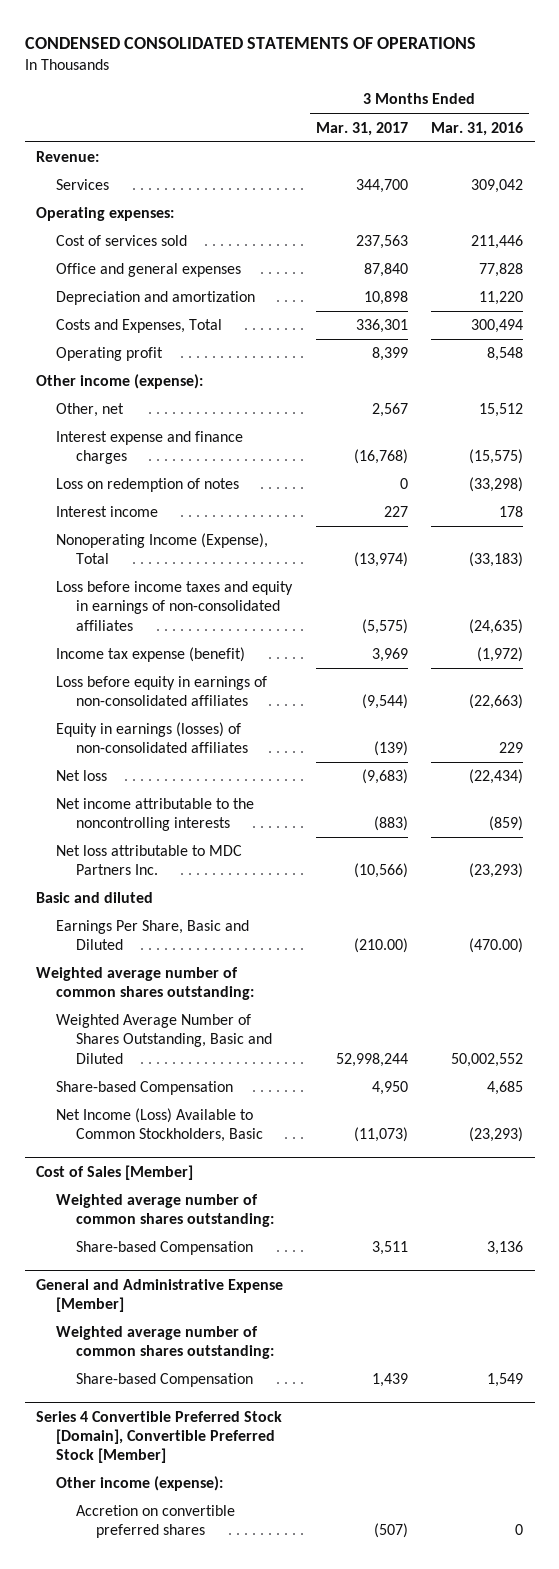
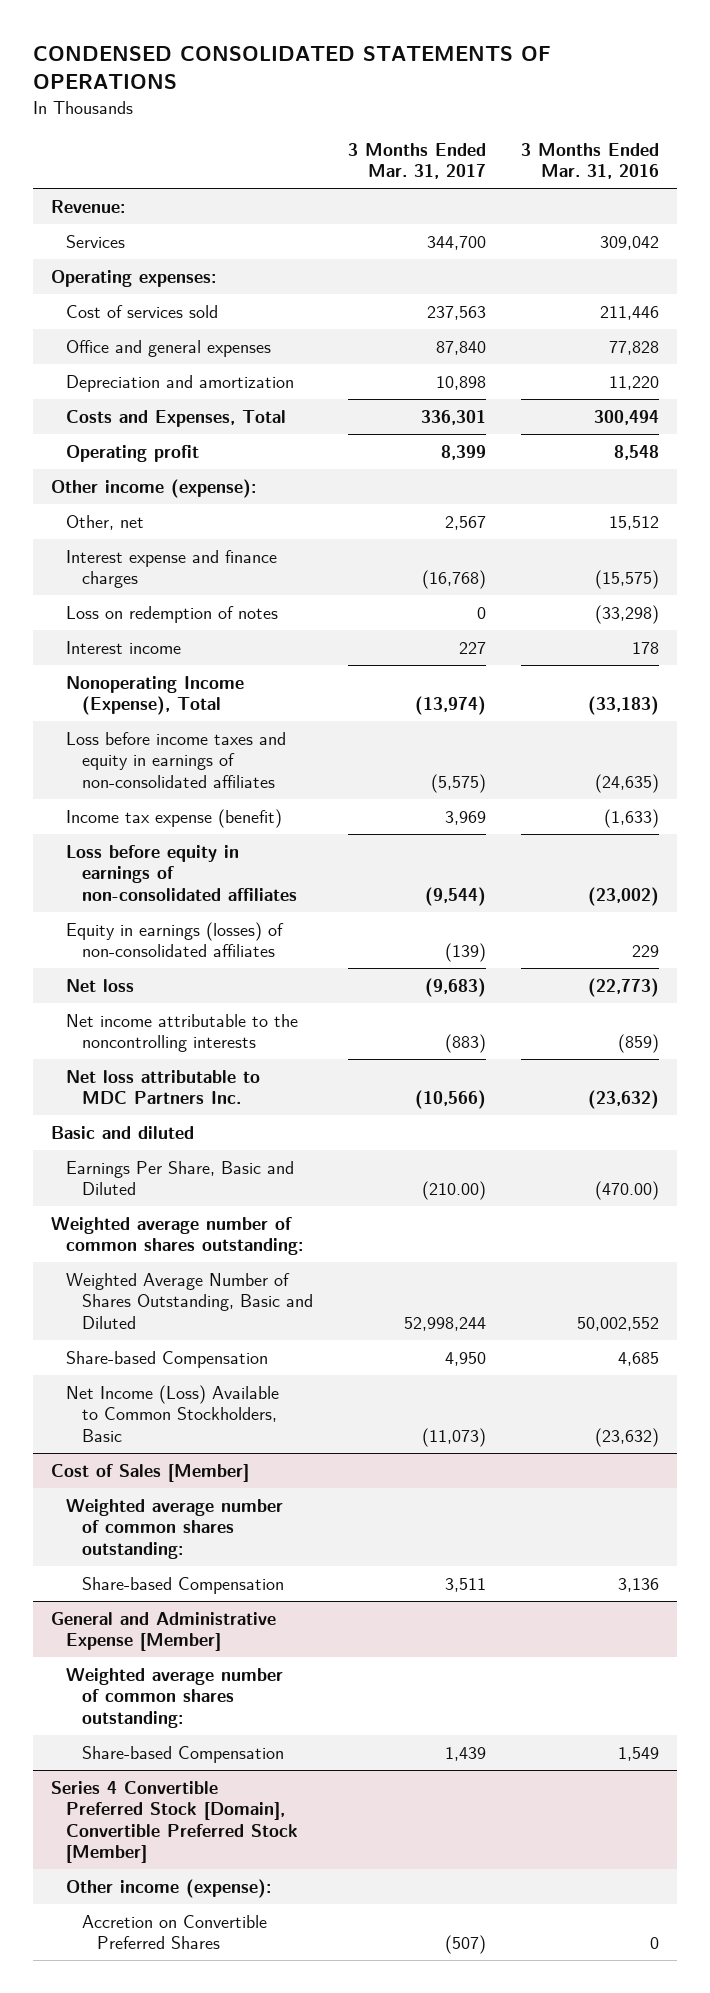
[477,647,524,663] (1,972) -> [604,808,660,828] (1,633)
[469,694,524,710] (22,663) -> [588,886,660,906] (23,002)
[469,769,524,785] (22,434) -> [588,977,660,997] (22,773)
[469,863,524,879] (23,293) -> [588,1090,660,1110] (23,632)
[469,1127,524,1143] (23,293) -> [595,1427,660,1447] (23,632)
[76,1505,236,1539] Accretion on convertible preferred shares -> [81,1914,267,1950] Accretion on Convertible Preferred Shares

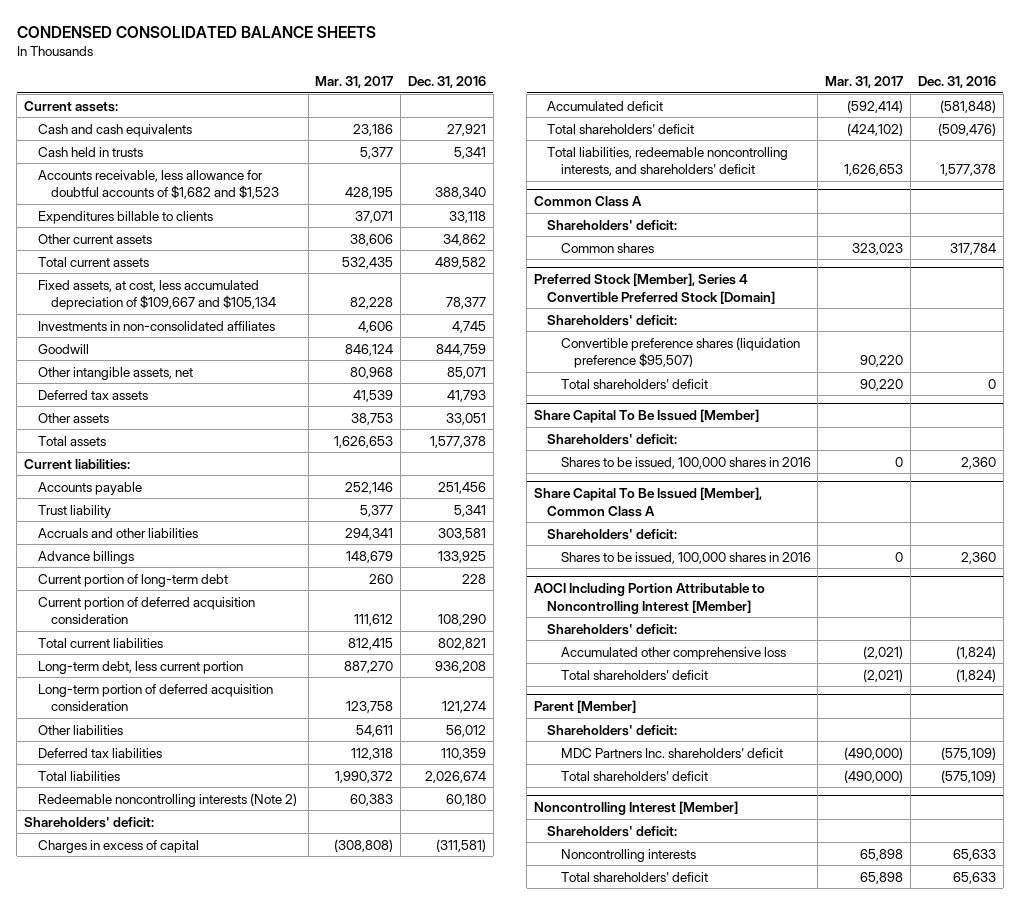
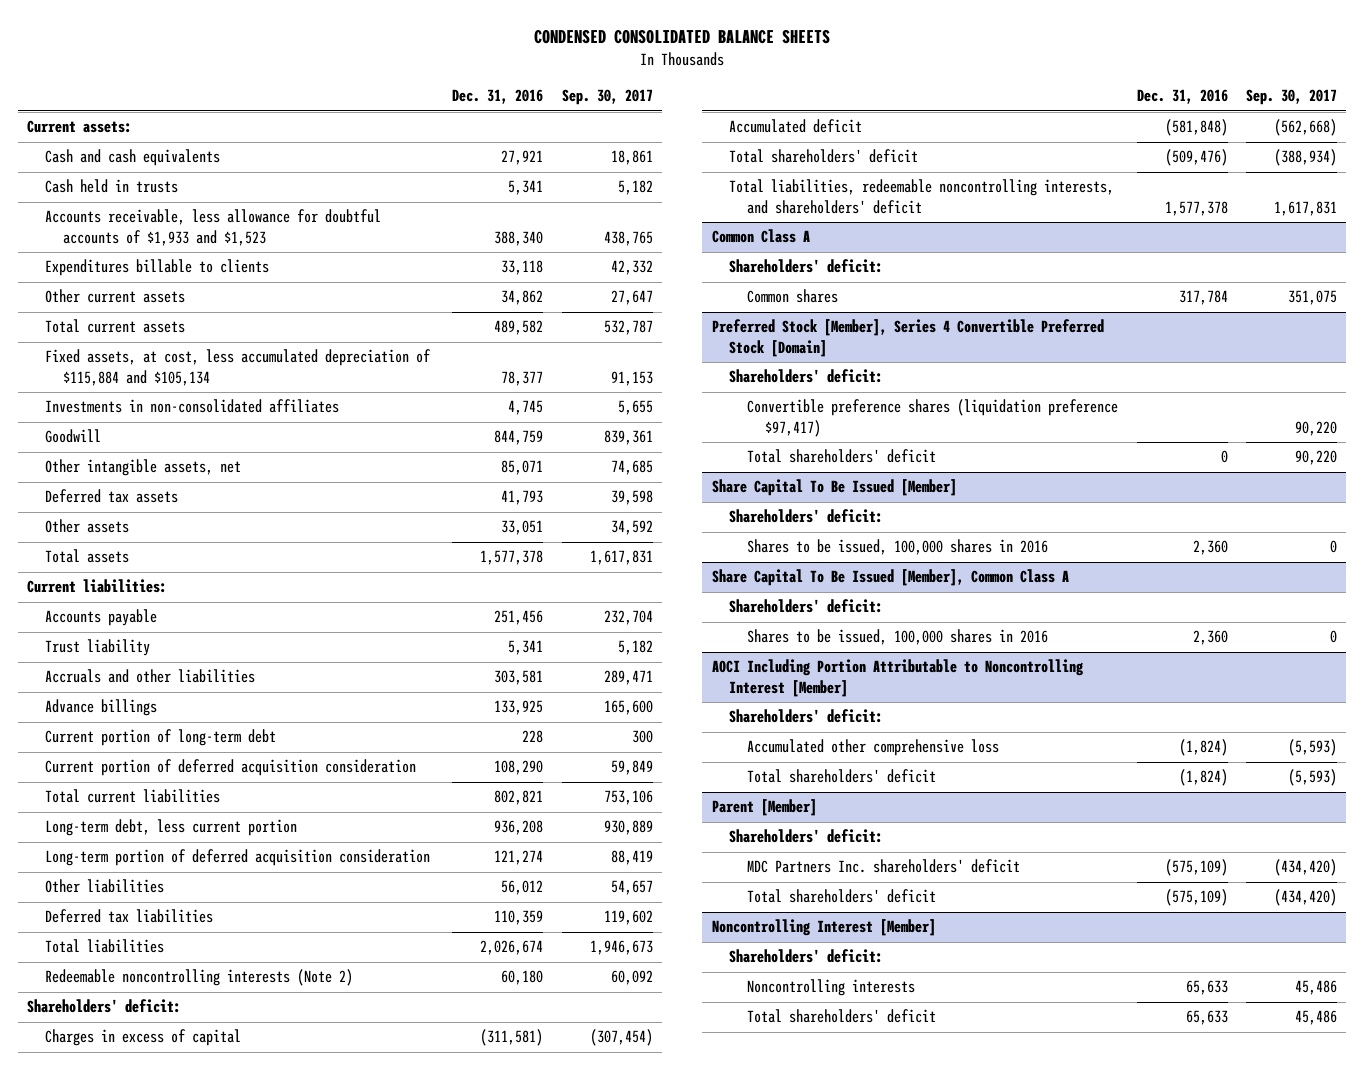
[315,75,394,88] Mar. 31, 2017 -> none
none -> [561,89,653,106] Sep. 30, 2017
[37,169,279,199] Accounts receivable, less allowance for doubtful accounts of $1,682 and $1,523 -> [45,209,382,246] Accounts receivable, less allowance for doubtful accounts of $1,933 and $1,523
[37,279,276,310] Fixed assets, at cost, less accumulated depreciation of $109,667 and $105,134 -> [45,349,432,386] Fixed assets, at cost, less accumulated depreciation of $115,884 and $105,134
[560,336,800,368] Convertible preference shares (liquidation preference $95,507) -> [747,399,1119,437] Convertible preference shares (liquidation preference $97,417)

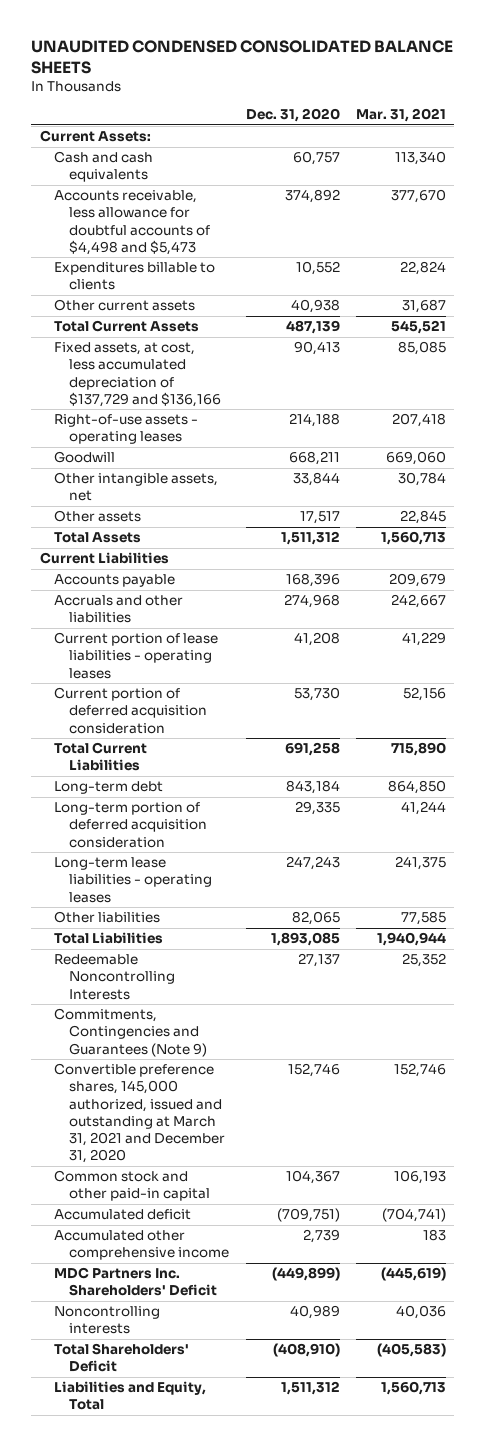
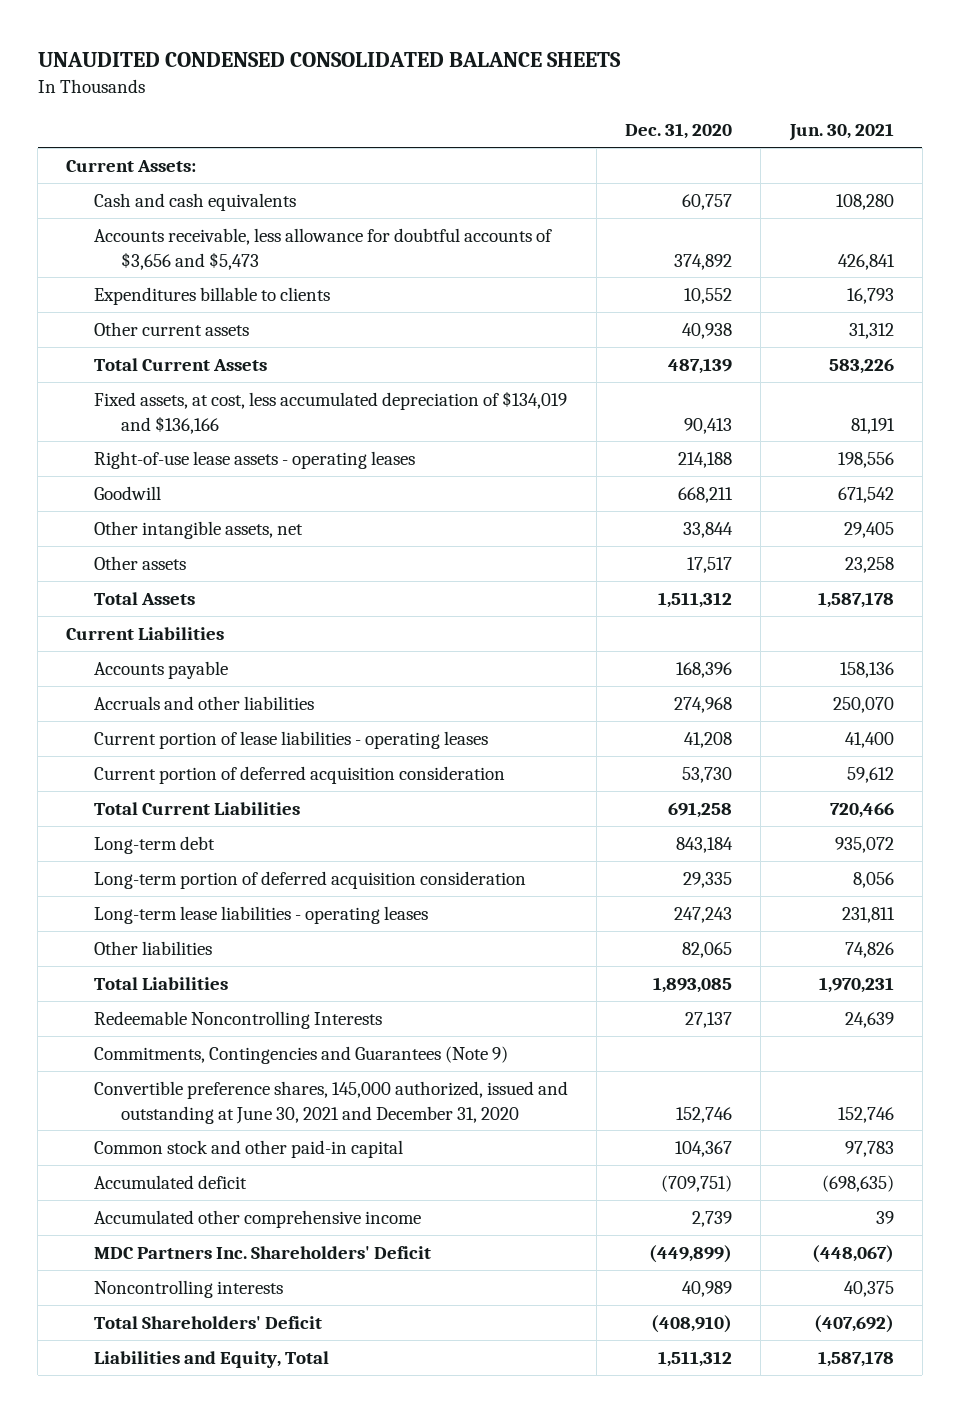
[356,108,447,123] Mar. 31, 2021 -> none
none -> [788,123,894,142] Jun. 30, 2021
[54,190,211,255] Accounts receivable, less allowance for doubtful accounts of $4,498 and $5,473 -> [93,227,552,270] Accounts receivable, less allowance for doubtful accounts of $3,656 and $5,473
[54,342,222,407] Fixed assets, at cost, less accumulated depreciation of $137,729 and $136,166 -> [93,390,567,434] Fixed assets, at cost, less accumulated depreciation of $134,019 and $136,166
[54,414,199,445] Right-of-use assets - operating leases -> [93,450,415,469] Right-of-use lease assets - operating leases
[54,1063,226,1164] Convertible preference shares, 145,000 authorized, issued and outstanding at March 31, 2021 and December 31, 2020 -> [93,1080,568,1124] Convertible preference shares, 145,000 authorized, issued and outstanding at June 30, 2021 and December 31, 2020

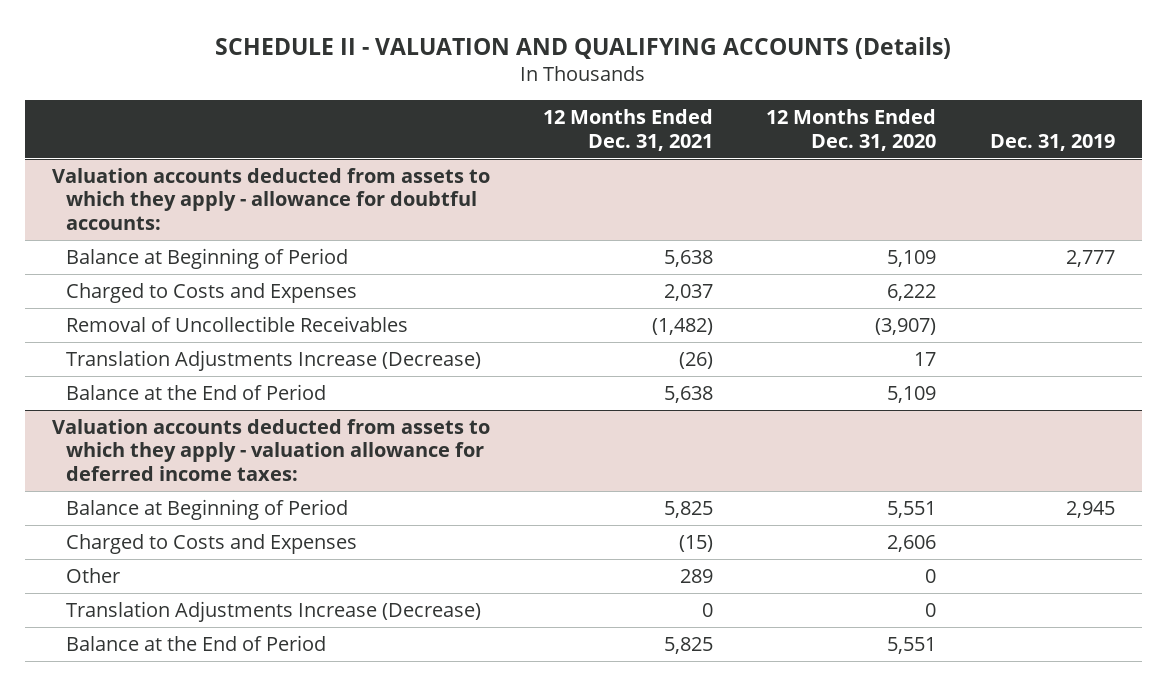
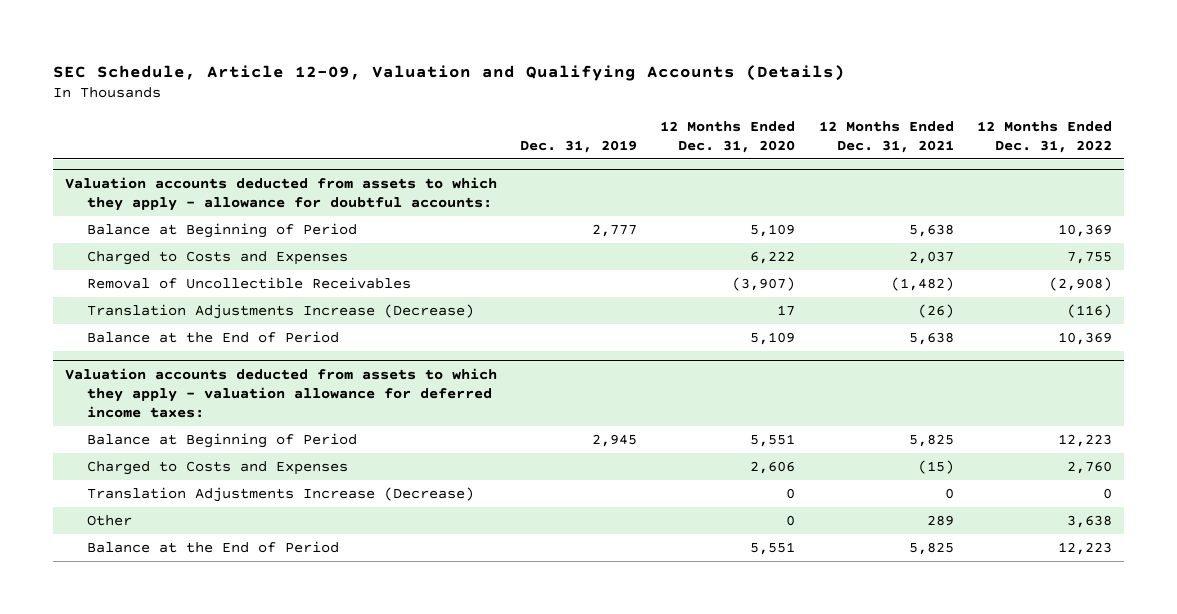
[215,36,952,59] SCHEDULE II - VALUATION AND QUALIFYING ACCOUNTS (Details) -> [52,64,845,81] SEC Schedule, Article 12-09, Valuation and Qualifying Accounts (Details)
none -> [977,120,1113,153] 12 Months Ended Dec. 31, 2022
[65,567,120,583] Other -> [87,514,133,526] Other

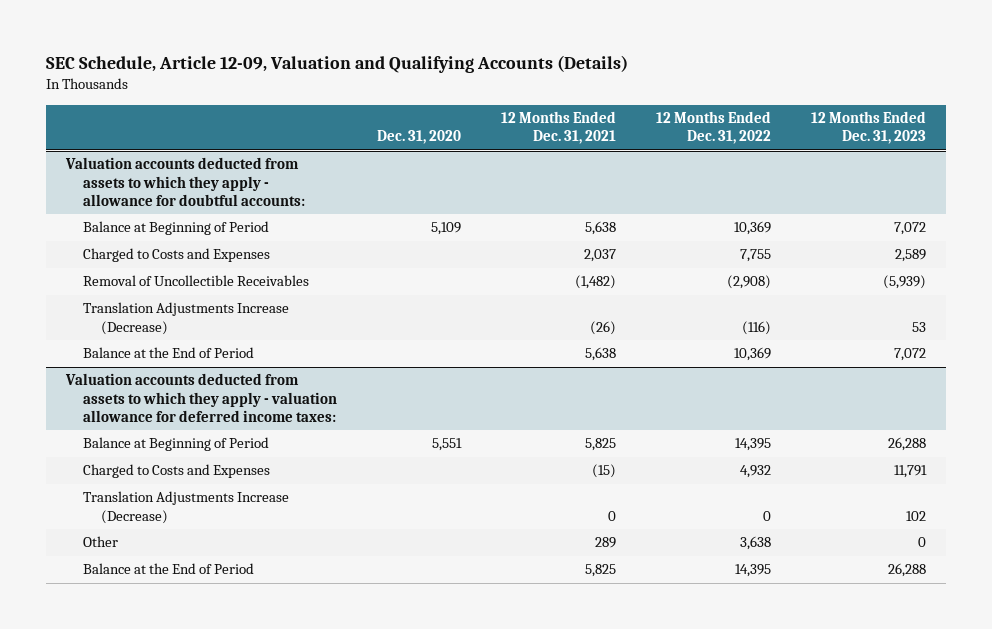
[520,139,638,153] Dec. 31, 2019 -> none
[660,120,796,153] 12 Months Ended Dec. 31, 2020 -> none
none -> [377,130,462,145] Dec. 31, 2020
none -> [811,111,927,145] 12 Months Ended Dec. 31, 2023
[1058,433,1113,447] 12,223 -> [735,438,772,452] 14,395
[1067,460,1113,474] 2,760 -> [740,465,772,479] 4,932
[1058,541,1113,555] 12,223 -> [735,564,772,578] 14,395

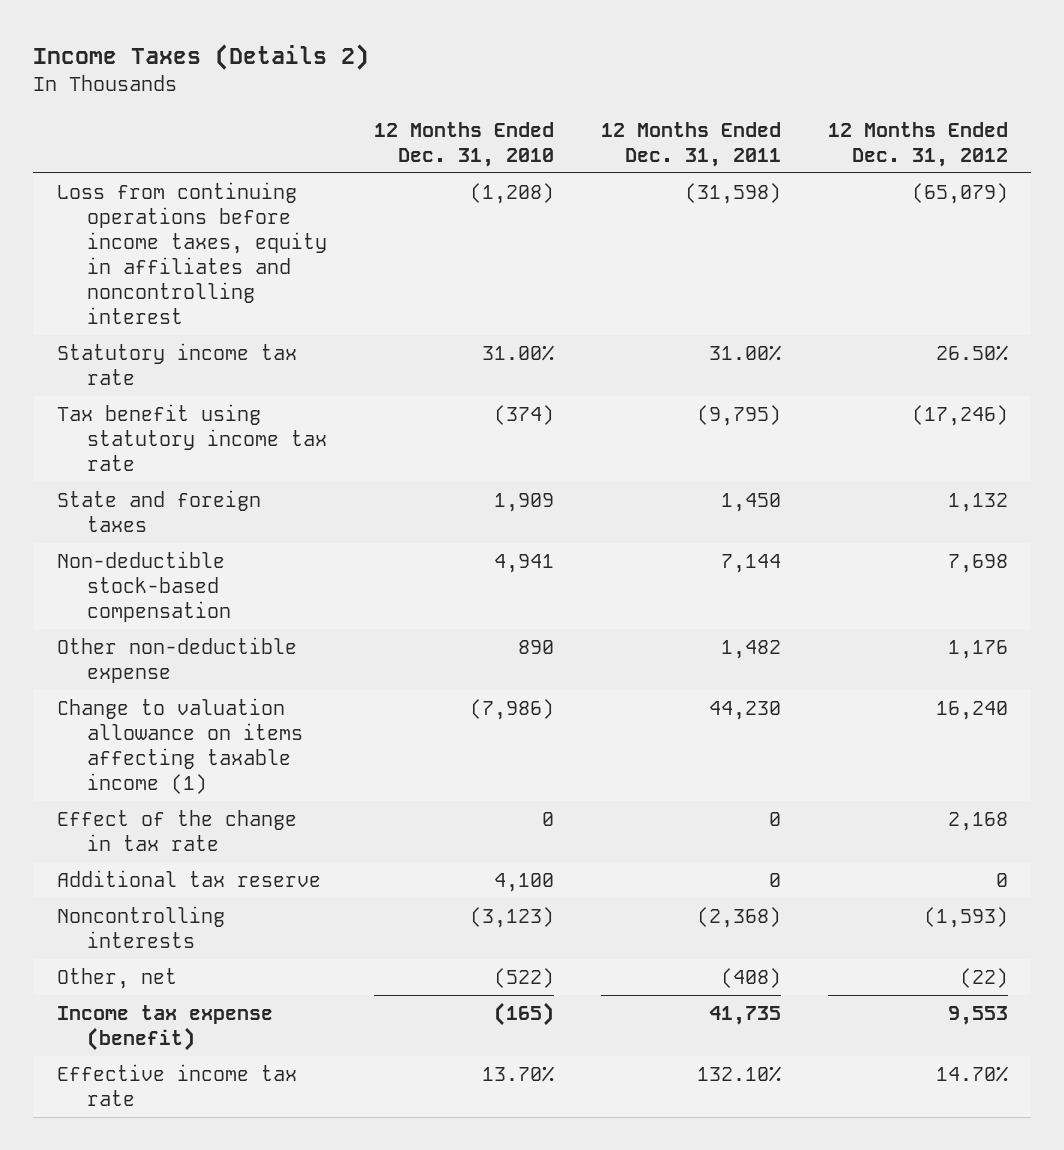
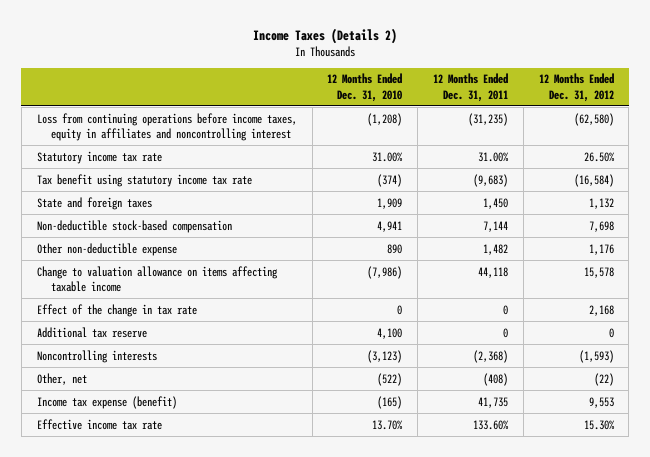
[684,183,781,205] (31,598) -> [467,112,508,126] (31,235)
[911,183,1008,205] (65,079) -> [573,112,614,126] (62,580)
[696,405,781,427] (9,795) -> [472,173,508,187] (9,683)
[911,405,1008,427] (17,246) -> [573,173,614,187] (16,584)
[56,698,303,794] Change to valuation allowance on items affecting taxable income (1) -> [36,265,278,292] Change to valuation allowance on items affecting taxable income
[708,701,781,721] 44,230 -> [477,266,508,278] 44,118
[935,701,1008,721] 16,240 -> [583,266,614,278] 15,578
[696,1066,781,1083] 132.10% -> [472,419,509,430] 133.60%
[935,1066,1008,1083] 14.70% -> [583,419,615,430] 15.30%

